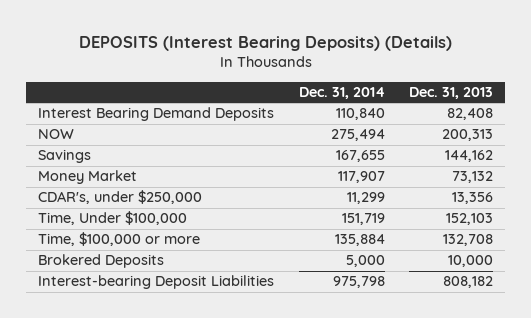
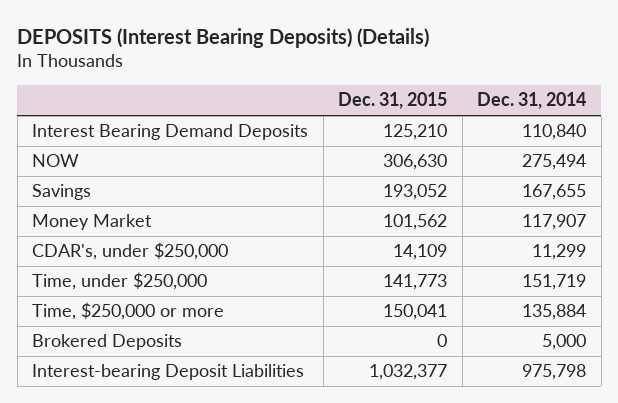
[408,87,493,100] Dec. 31, 2013 -> none
none -> [338,92,448,110] Dec. 31, 2015
[38,211,188,226] Time, Under $100,000 -> [32,272,208,291] Time, under $250,000
[38,232,201,247] Time, $100,000 or more -> [32,302,225,321] Time, $250,000 or more

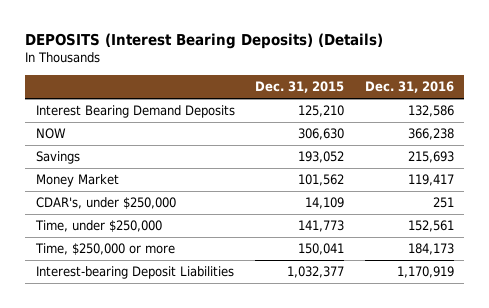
[477,92,587,110] Dec. 31, 2014 -> none
none -> [364,81,454,94] Dec. 31, 2016
[32,334,183,351] Brokered Deposits -> none

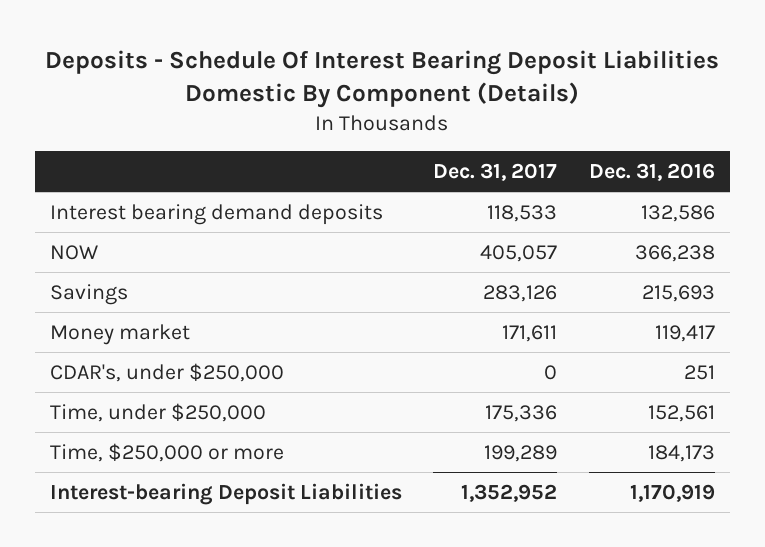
[25,33,384,50] DEPOSITS (Interest Bearing Deposits) (Details) -> [45,49,720,108] Deposits - Schedule Of Interest Bearing Deposit Liabilities Domestic By Component (Details)
[255,81,345,94] Dec. 31, 2015 -> none
none -> [433,162,558,181] Dec. 31, 2017
[35,105,235,119] Interest Bearing Demand Deposits -> [50,203,384,225] Interest bearing demand deposits
[35,174,119,188] Money Market -> [50,323,191,345] Money market

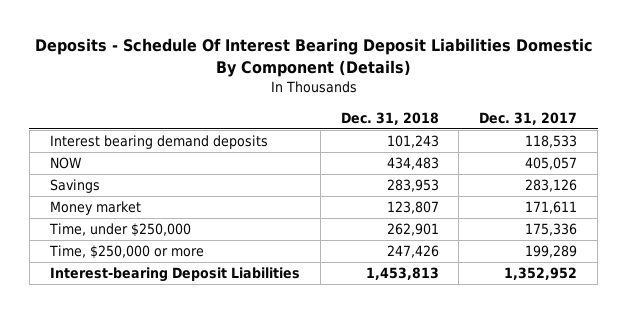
[588,162,715,181] Dec. 31, 2016 -> none
none -> [340,111,439,125] Dec. 31, 2018
[50,362,285,382] CDAR's, under $250,000 -> none

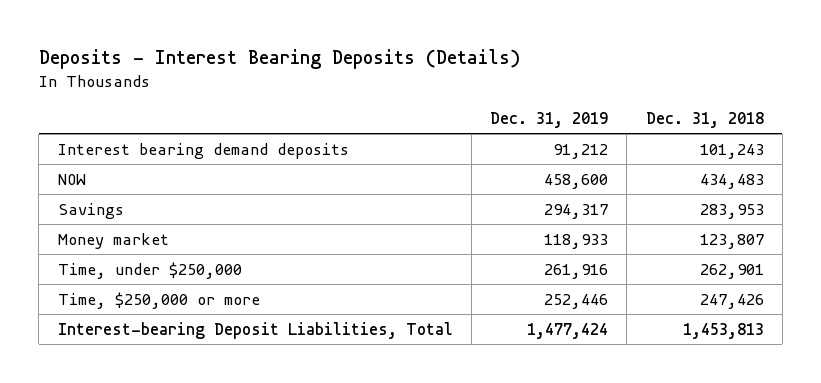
[34,38,593,78] Deposits - Schedule Of Interest Bearing Deposit Liabilities Domestic By Component (Details) -> [38,49,520,70] Deposits - Interest Bearing Deposits (Details)
[479,111,578,125] Dec. 31, 2017 -> none
none -> [490,112,609,129] Dec. 31, 2019
[49,267,300,283] Interest-bearing Deposit Liabilities -> [57,321,453,339] Interest-bearing Deposit Liabilities, Total

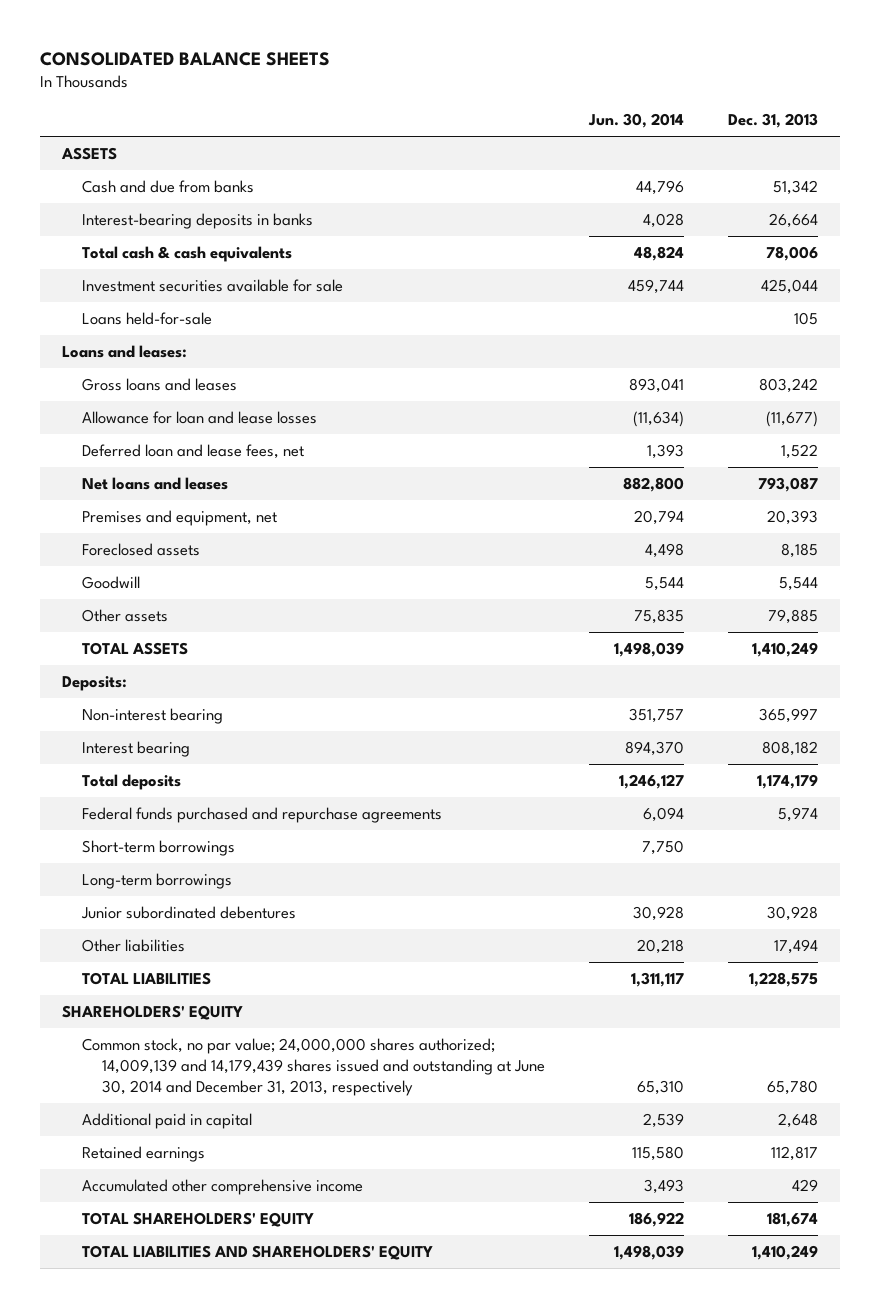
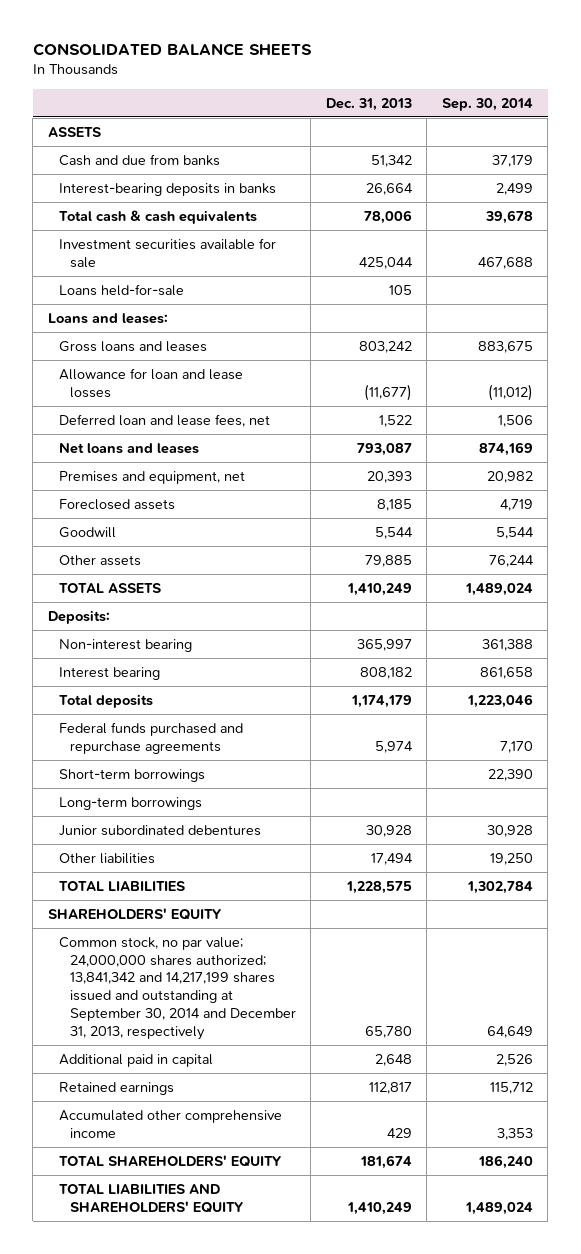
[587,113,684,129] Jun. 30, 2014 -> none
none -> [441,97,533,111] Sep. 30, 2014
[81,1037,545,1097] Common stock, no par value; 24,000,000 shares authorized; 14,009,139 and 14,179,439 shares issued and outstanding at June 30, 2014 and December 31, 2013, respectively -> [58,937,296,1040] Common stock, no par value; 24,000,000 shares authorized; 13,841,342 and 14,217,199 shares issued and outstanding at September 30, 2014 and December 31, 2013, respectively

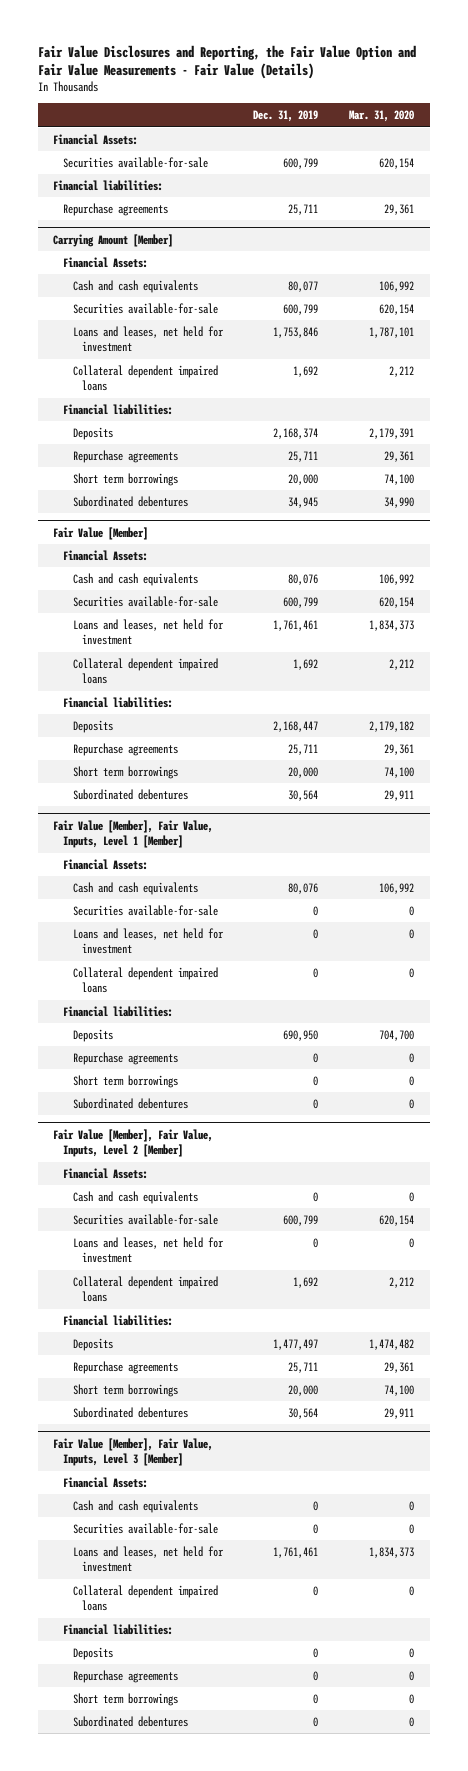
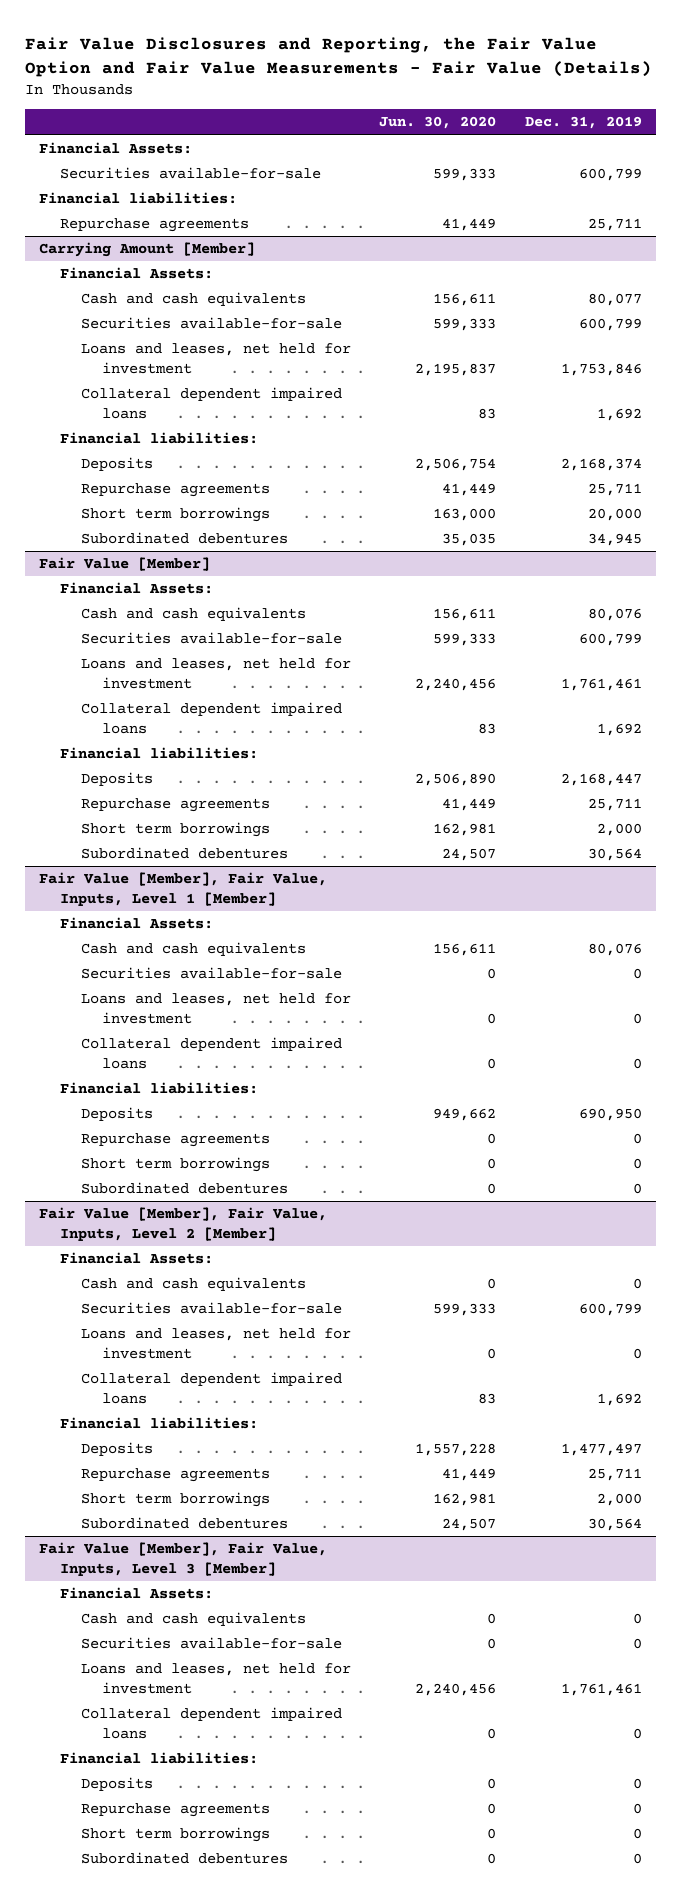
[349,110,415,123] Mar. 31, 2020 -> none
none -> [379,116,497,130] Jun. 30, 2020
[288,766,319,778] 20,000 -> [596,823,642,837] 2,000
[288,1384,319,1396] 20,000 -> [596,1493,642,1507] 2,000

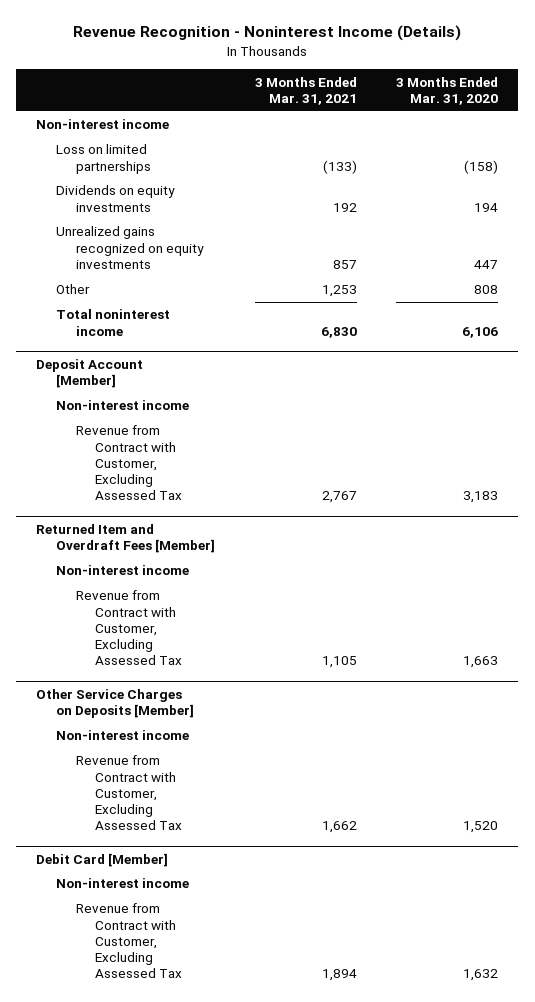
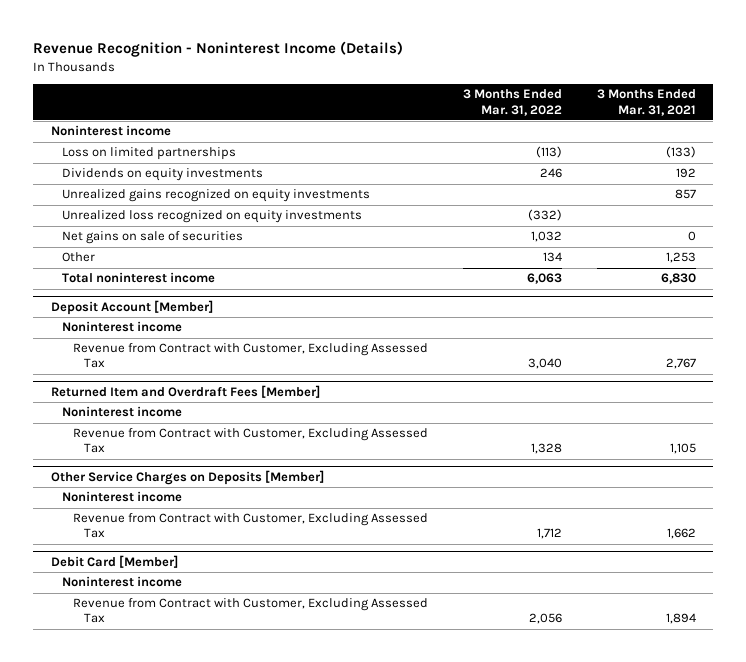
[396,76,499,105] 3 Months Ended Mar. 31, 2020 -> none
none -> [462,89,562,116] 3 Months Ended Mar. 31, 2022
[36,119,170,130] Non-interest income -> [50,125,171,137] Noninterest income
none -> [61,210,362,224] Unrealized loss recognized on equity investments
none -> [61,231,243,245] Net gains on sale of securities
[55,400,189,411] Non-interest income -> [61,321,182,333] Noninterest income
[55,565,189,576] Non-interest income -> [61,406,182,418] Noninterest income
[55,730,189,741] Non-interest income -> [61,491,182,503] Noninterest income
[55,878,189,889] Non-interest income -> [61,576,182,588] Noninterest income

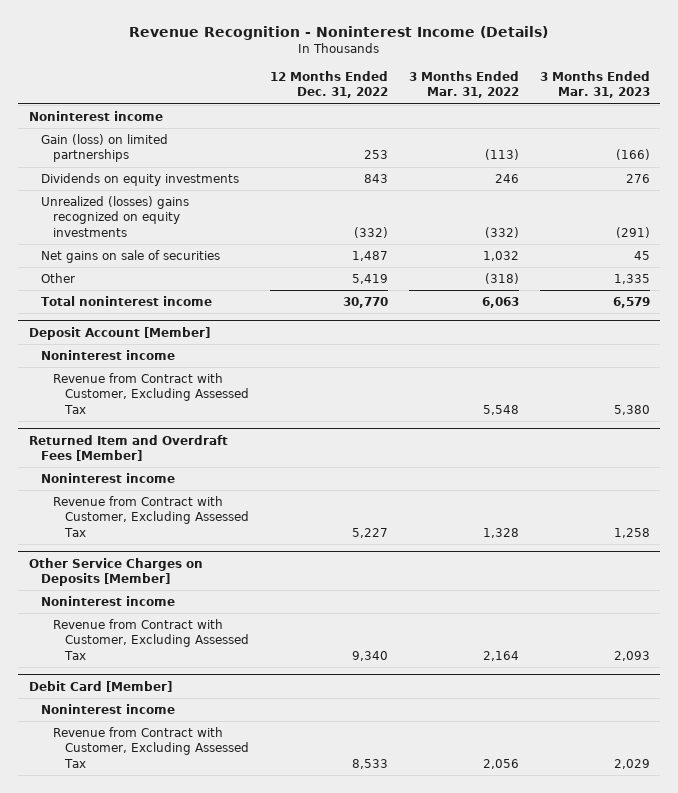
[596,89,696,116] 3 Months Ended Mar. 31, 2021 -> none
none -> [269,70,388,99] 12 Months Ended Dec. 31, 2022
none -> [539,70,650,99] 3 Months Ended Mar. 31, 2023
[61,147,236,161] Loss on limited partnerships -> [40,134,168,163] Gain (loss) on limited partnerships
[61,189,370,203] Unrealized gains recognized on equity investments -> none
[61,210,362,224] Unrealized loss recognized on equity investments -> [40,196,189,237] Unrealized (losses) gains recognized on equity investments
[542,252,562,263] 134 -> [484,273,519,285] (318)
[527,358,562,370] 3,040 -> [482,404,519,415] 5,548
[536,528,562,540] 1,712 -> [482,650,519,661] 2,164

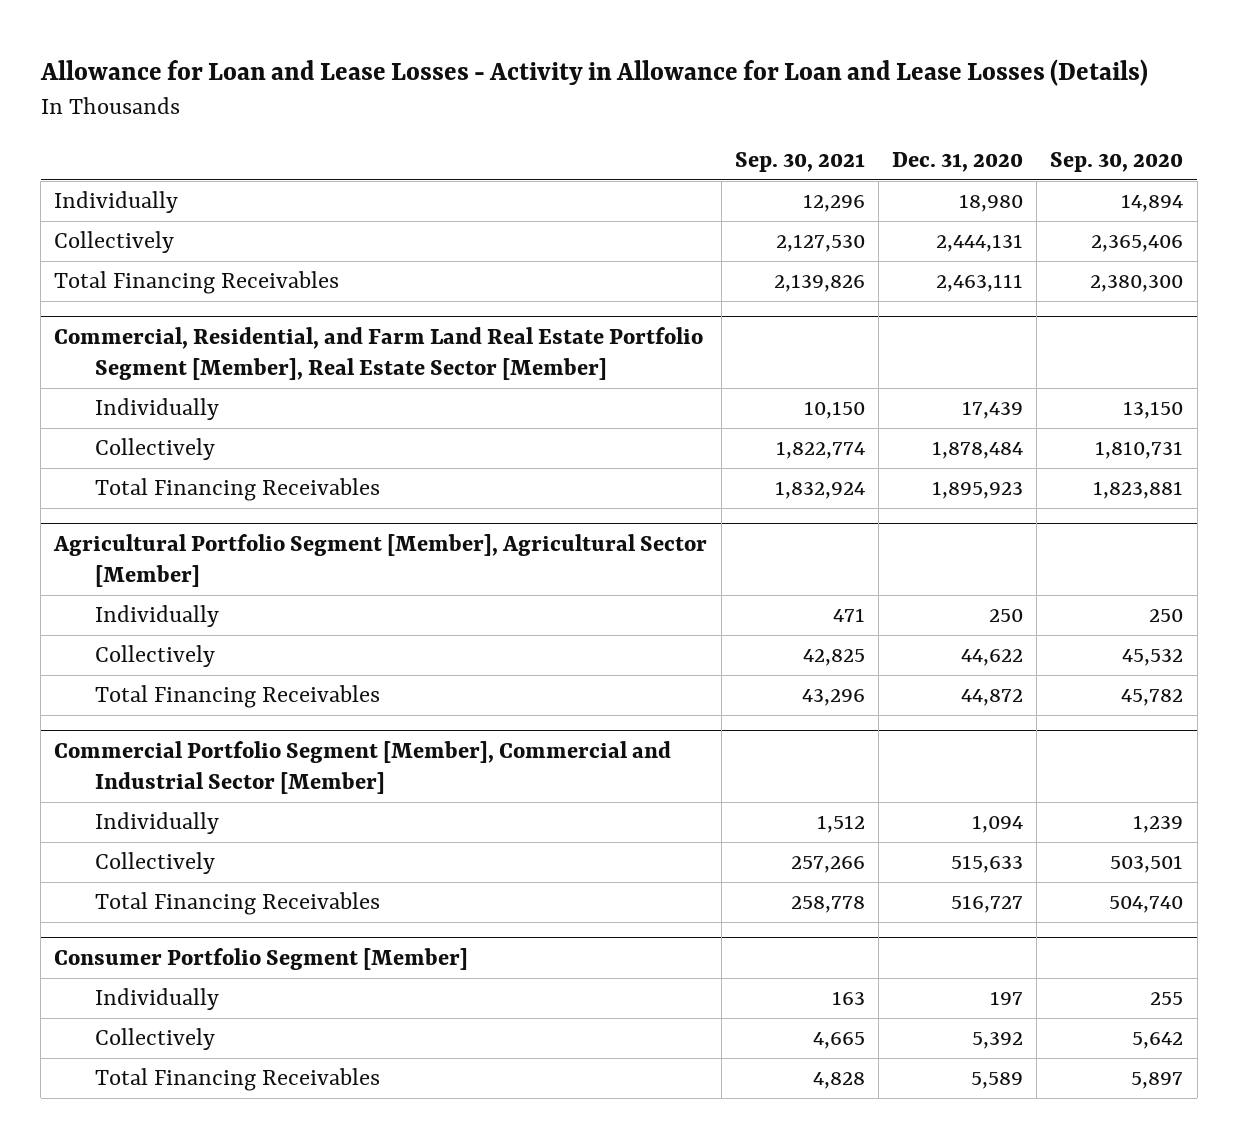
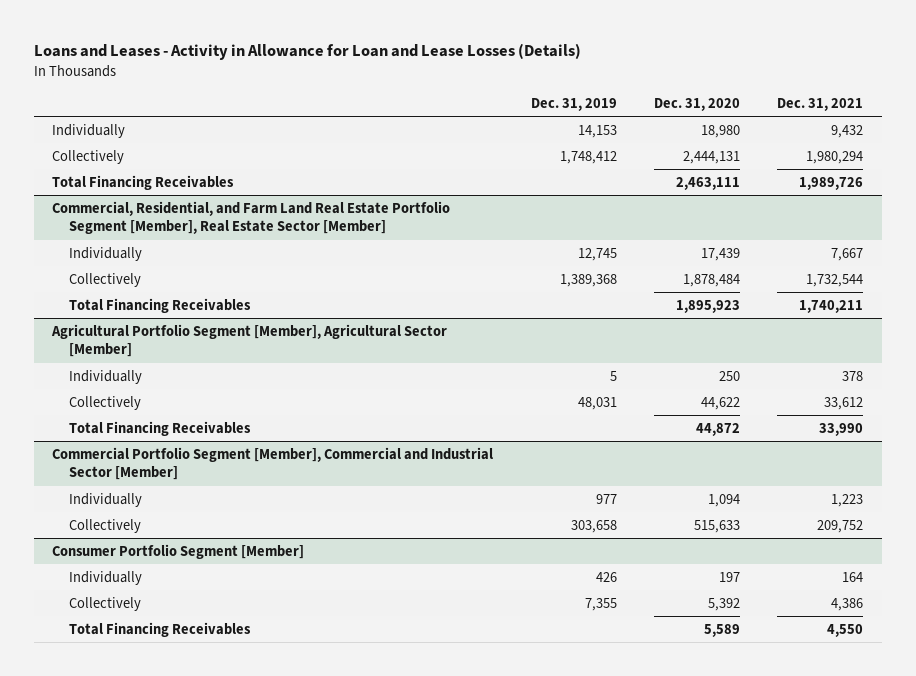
[39,59,1148,87] Allowance for Loan and Lease Losses - Activity in Allowance for Loan and Lease Losses (Details) -> [33,43,581,61] Loans and Leases - Activity in Allowance for Loan and Lease Losses (Details)
[734,152,865,173] Sep. 30, 2021 -> none
[1050,152,1184,173] Sep. 30, 2020 -> none
none -> [530,97,617,111] Dec. 31, 2019
none -> [777,97,864,111] Dec. 31, 2021
[94,892,380,916] Total Financing Receivables -> none

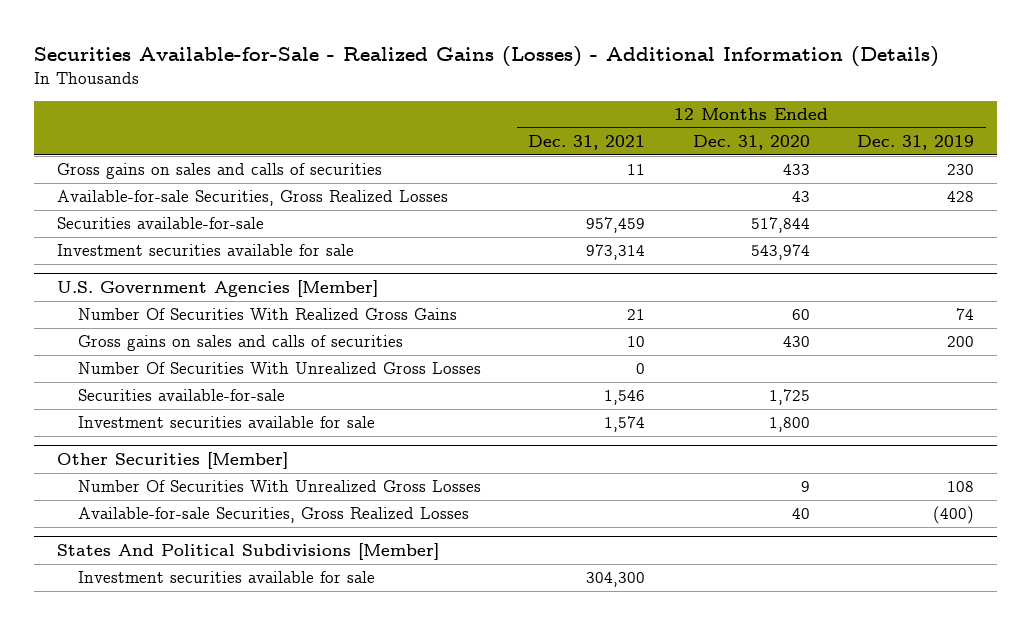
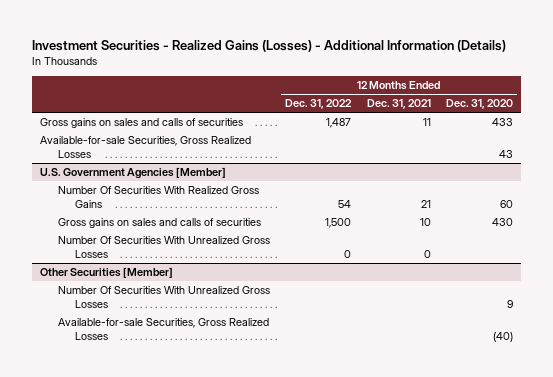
[33,45,939,67] Securities Available-for-Sale - Realized Gains (Losses) - Additional Information (Details) -> [32,39,507,52] Investment Securities - Realized Gains (Losses) - Additional Information (Details)
[856,135,974,151] Dec. 31, 2019 -> none
none -> [285,99,353,110] Dec. 31, 2022
[57,217,265,230] Securities available-for-sale -> none
[57,244,355,257] Investment securities available for sale -> none
[78,389,286,402] Securities available-for-sale -> none
[78,416,376,429] Investment securities available for sale -> none
[57,543,440,561] States And Political Subdivisions [Member] -> none
[78,571,376,584] Investment securities available for sale -> none
[791,508,810,520] 40 -> [493,331,514,342] (40)

